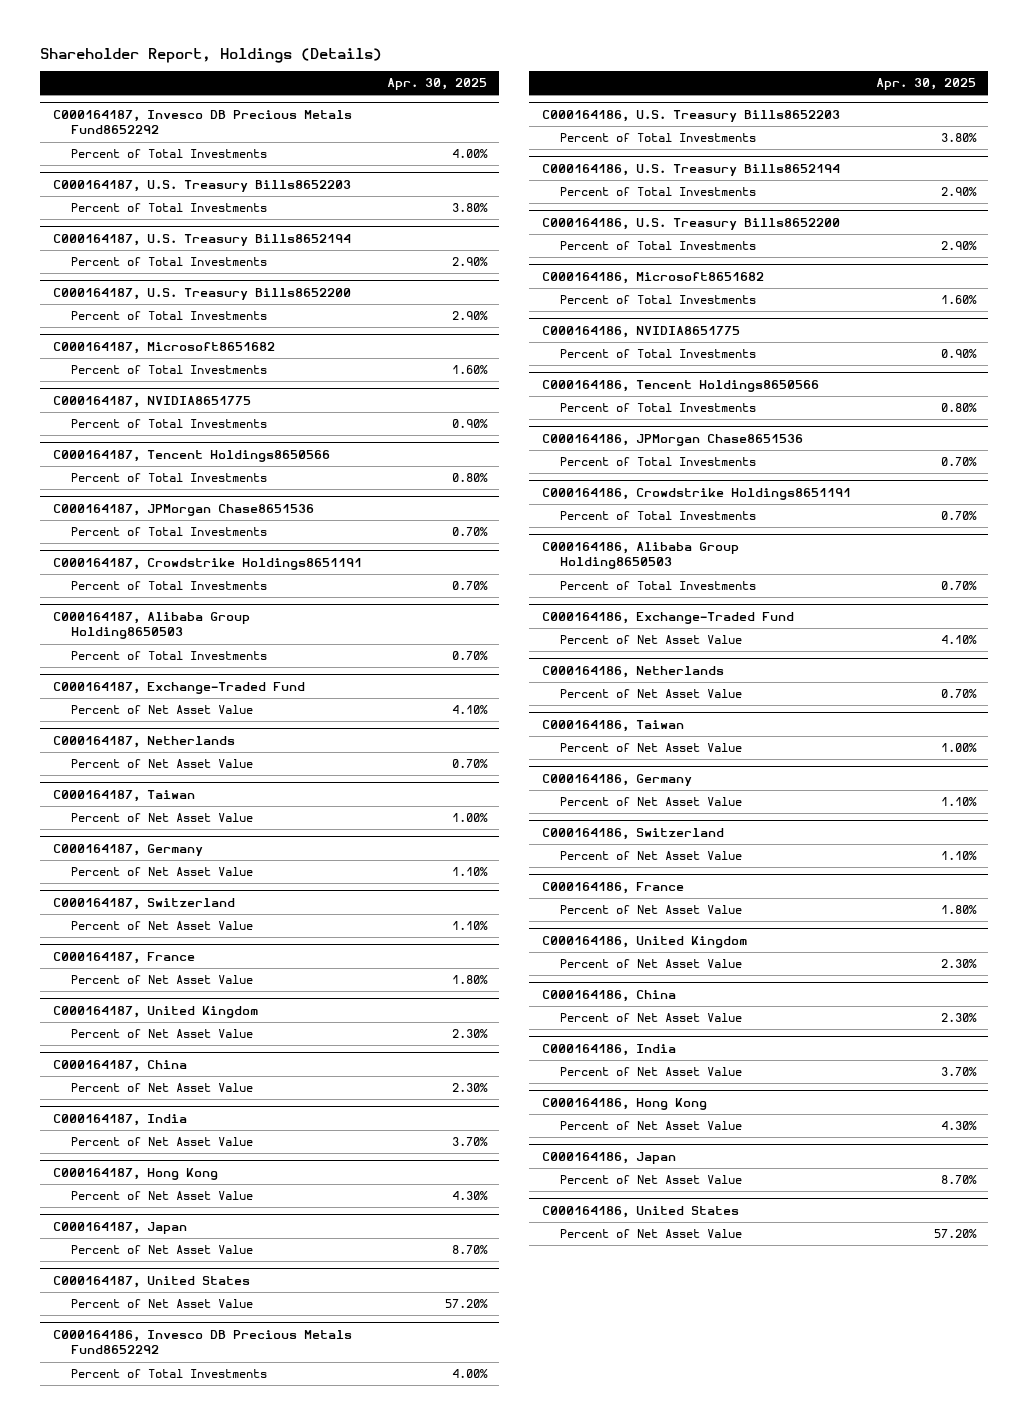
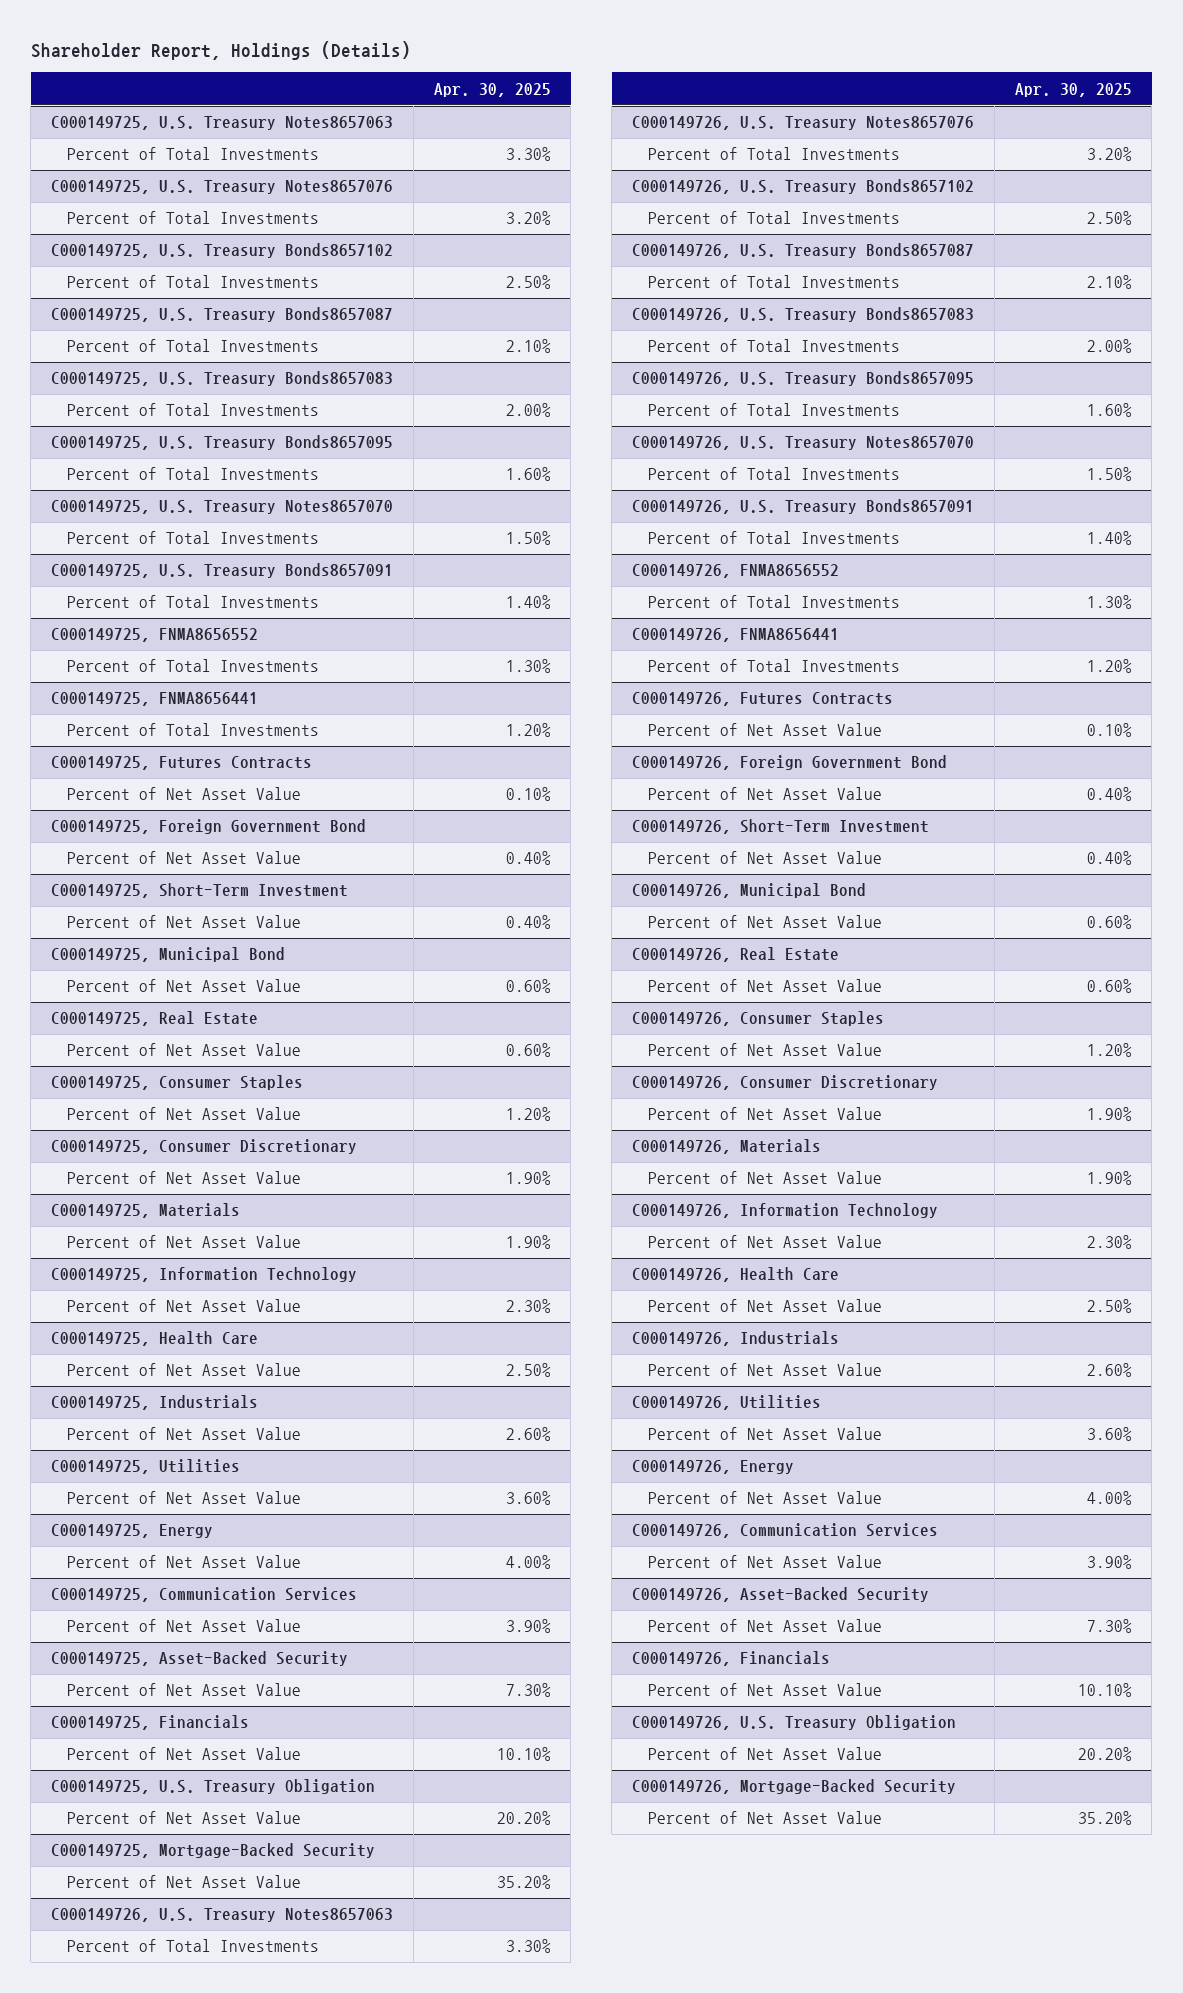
[52,109,352,135] C000164187, Invesco DB Precious Metals Fund8652292 -> none
[52,179,351,192] C000164187, U.S. Treasury Bills8652203 -> none
[52,233,351,246] C000164187, U.S. Treasury Bills8652194 -> none
[52,287,351,300] C000164187, U.S. Treasury Bills8652200 -> none
[52,341,275,354] C000164187, Microsoft8651682 -> none
none -> [51,116,394,131] C000149725, U.S. Treasury Notes8657063
[451,149,488,159] 4.00% -> [505,147,551,162] 3.30%
none -> [51,180,394,195] C000149725, U.S. Treasury Notes8657076
[451,203,488,213] 3.80% -> [505,211,551,226] 3.20%
none -> [51,243,394,259] C000149725, U.S. Treasury Bonds8657102
[451,257,488,267] 2.90% -> [505,275,551,290] 2.50%
none -> [51,307,394,323] C000149725, U.S. Treasury Bonds8657087
[451,311,488,321] 2.90% -> [505,339,551,354] 2.10%
none -> [51,371,394,387] C000149725, U.S. Treasury Bonds8657083
none -> [67,403,320,417] Percent of Total Investments
none -> [51,435,394,451] C000149725, U.S. Treasury Bonds8657095
[52,395,251,408] C000164187, NVIDIA8651775 -> none
[52,449,330,462] C000164187, Tencent Holdings8650566 -> none
[52,503,314,516] C000164187, JPMorgan Chase8651536 -> none
[52,557,362,570] C000164187, Crowdstrike Holdings8651191 -> none
[52,611,250,640] C000164187, Alibaba Group Holding8650503 -> none
[71,651,268,661] Percent of Total Investments -> none
[52,681,305,694] C000164187, Exchange-Traded Fund -> none
[52,735,235,748] C000164187, Netherlands -> none
[52,789,195,802] C000164187, Taiwan -> none
[52,843,203,856] C000164187, Germany -> none
[52,897,235,910] C000164187, Switzerland -> none
[52,951,195,964] C000164187, France -> none
[52,1005,258,1018] C000164187, United Kingdom -> none
[52,1059,187,1072] C000164187, China -> none
none -> [51,500,394,515] C000149725, U.S. Treasury Notes8657070
[451,419,488,429] 0.90% -> [505,531,551,546] 1.50%
none -> [51,563,394,579] C000149725, U.S. Treasury Bonds8657091
[451,473,488,483] 0.80% -> [505,595,551,610] 1.40%
none -> [51,628,259,643] C000149725, FNMA8656552
[451,527,488,537] 0.70% -> [505,659,551,674] 1.30%
none -> [51,692,259,707] C000149725, FNMA8656441
[451,581,488,591] 0.70% -> [505,723,551,738] 1.20%
none -> [51,756,313,771] C000149725, Futures Contracts
[451,705,488,715] 4.10% -> [505,787,551,802] 0.10%
none -> [51,819,367,835] C000149725, Foreign Government Bond
[451,759,488,769] 0.70% -> [505,851,551,866] 0.40%
none -> [51,883,349,899] C000149725, Short-Term Investment
[451,813,488,823] 1.00% -> [505,915,551,930] 0.40%
none -> [51,947,286,963] C000149725, Municipal Bond
[451,867,488,877] 1.10% -> [505,979,551,994] 0.60%
none -> [51,1011,259,1027] C000149725, Real Estate
[451,921,488,931] 1.10% -> [505,1043,551,1058] 0.60%
none -> [51,1075,304,1091] C000149725, Consumer Staples
[451,975,488,985] 1.80% -> [505,1107,551,1122] 1.20%
none -> [51,1139,358,1155] C000149725, Consumer Discretionary
[451,1029,488,1039] 2.30% -> [505,1171,551,1186] 1.90%
none -> [51,1203,241,1219] C000149725, Materials
none -> [67,1235,302,1249] Percent of Net Asset Value
none -> [51,1267,358,1283] C000149725, Information Technology
[52,1113,187,1126] C000164187, India -> none
[52,1167,218,1180] C000164187, Hong Kong -> none
[52,1221,187,1234] C000164187, Japan -> none
[52,1275,250,1288] C000164187, United States -> none
[52,1329,352,1355] C000164186, Invesco DB Precious Metals Fund8652292 -> none
[541,109,840,122] C000164186, U.S. Treasury Bills8652203 -> none
[541,163,840,176] C000164186, U.S. Treasury Bills8652194 -> none
[541,217,840,230] C000164186, U.S. Treasury Bills8652200 -> none
[541,271,764,284] C000164186, Microsoft8651682 -> none
none -> [51,1331,259,1347] C000149725, Health Care
[451,1137,488,1147] 3.70% -> [505,1363,551,1378] 2.50%
none -> [51,1395,259,1411] C000149725, Industrials
[451,1191,488,1201] 4.30% -> [505,1427,551,1442] 2.60%
none -> [51,1459,241,1475] C000149725, Utilities
[451,1245,488,1255] 8.70% -> [505,1491,551,1506] 3.60%
none -> [51,1524,214,1539] C000149725, Energy
[444,1299,488,1309] 57.20% -> [505,1555,551,1570] 4.00%
none -> [51,1587,358,1603] C000149725, Communication Services
none -> [67,1619,302,1633] Percent of Net Asset Value
none -> [51,1651,349,1667] C000149725, Asset-Backed Security
none -> [67,1683,302,1697] Percent of Net Asset Value
none -> [51,1715,250,1731] C000149725, Financials
none -> [67,1747,302,1761] Percent of Net Asset Value
none -> [51,1779,376,1795] C000149725, U.S. Treasury Obligation
none -> [67,1811,302,1825] Percent of Net Asset Value
none -> [51,1843,376,1859] C000149725, Mortgage-Backed Security
none -> [67,1875,302,1889] Percent of Net Asset Value
none -> [51,1908,394,1923] C000149726, U.S. Treasury Notes8657063
[451,1369,488,1379] 4.00% -> [505,1939,551,1954] 3.30%
none -> [631,116,974,131] C000149726, U.S. Treasury Notes8657076
[940,133,977,143] 3.80% -> [1086,147,1132,162] 3.20%
none -> [631,179,974,195] C000149726, U.S. Treasury Bonds8657102
[940,187,977,197] 2.90% -> [1086,211,1132,226] 2.50%
none -> [631,243,974,259] C000149726, U.S. Treasury Bonds8657087
[940,241,977,251] 2.90% -> [1086,275,1132,290] 2.10%
none -> [631,307,974,323] C000149726, U.S. Treasury Bonds8657083
none -> [648,339,901,353] Percent of Total Investments
none -> [631,371,974,387] C000149726, U.S. Treasury Bonds8657095
[541,325,740,338] C000164186, NVIDIA8651775 -> none
[541,379,819,392] C000164186, Tencent Holdings8650566 -> none
[541,433,803,446] C000164186, JPMorgan Chase8651536 -> none
[541,487,851,500] C000164186, Crowdstrike Holdings8651191 -> none
[541,541,739,570] C000164186, Alibaba Group Holding8650503 -> none
[560,581,757,591] Percent of Total Investments -> none
[541,611,794,624] C000164186, Exchange-Traded Fund -> none
[541,665,724,678] C000164186, Netherlands -> none
[541,719,684,732] C000164186, Taiwan -> none
[541,773,692,786] C000164186, Germany -> none
[541,827,724,840] C000164186, Switzerland -> none
[541,881,684,894] C000164186, France -> none
[541,935,747,948] C000164186, United Kingdom -> none
[541,989,676,1002] C000164186, China -> none
none -> [631,436,974,451] C000149726, U.S. Treasury Notes8657070
[940,349,977,359] 0.90% -> [1086,467,1132,482] 1.50%
none -> [631,499,974,515] C000149726, U.S. Treasury Bonds8657091
[940,403,977,413] 0.80% -> [1086,531,1132,546] 1.40%
none -> [631,564,839,579] C000149726, FNMA8656552
[940,457,977,467] 0.70% -> [1086,595,1132,610] 1.30%
none -> [631,628,839,643] C000149726, FNMA8656441
[940,511,977,521] 0.70% -> [1086,659,1132,674] 1.20%
none -> [631,692,893,707] C000149726, Futures Contracts
[940,635,977,645] 4.10% -> [1086,723,1132,738] 0.10%
none -> [631,755,947,771] C000149726, Foreign Government Bond
[940,689,977,699] 0.70% -> [1086,787,1132,802] 0.40%
none -> [631,819,929,835] C000149726, Short-Term Investment
[940,743,977,753] 1.00% -> [1086,851,1132,866] 0.40%
none -> [631,883,866,899] C000149726, Municipal Bond
[940,797,977,807] 1.10% -> [1086,915,1132,930] 0.60%
none -> [631,947,839,963] C000149726, Real Estate
[940,851,977,861] 1.10% -> [1086,979,1132,994] 0.60%
none -> [631,1011,884,1027] C000149726, Consumer Staples
[940,905,977,915] 1.80% -> [1086,1043,1132,1058] 1.20%
none -> [631,1075,938,1091] C000149726, Consumer Discretionary
[940,959,977,969] 2.30% -> [1086,1107,1132,1122] 1.90%
none -> [631,1139,821,1155] C000149726, Materials
none -> [648,1171,883,1185] Percent of Net Asset Value
none -> [631,1203,938,1219] C000149726, Information Technology
[541,1043,676,1056] C000164186, India -> none
[541,1097,707,1110] C000164186, Hong Kong -> none
[541,1151,676,1164] C000164186, Japan -> none
[541,1205,739,1218] C000164186, United States -> none
none -> [631,1267,839,1283] C000149726, Health Care
[940,1067,977,1077] 3.70% -> [1086,1299,1132,1314] 2.50%
none -> [631,1331,839,1347] C000149726, Industrials
[940,1121,977,1131] 4.30% -> [1086,1363,1132,1378] 2.60%
none -> [631,1395,821,1411] C000149726, Utilities
[940,1175,977,1185] 8.70% -> [1086,1427,1132,1442] 3.60%
none -> [631,1460,794,1475] C000149726, Energy
[933,1229,977,1239] 57.20% -> [1086,1491,1132,1506] 4.00%
none -> [631,1523,938,1539] C000149726, Communication Services
none -> [648,1555,883,1569] Percent of Net Asset Value
none -> [631,1587,929,1603] C000149726, Asset-Backed Security
none -> [648,1619,883,1633] Percent of Net Asset Value
none -> [631,1651,830,1667] C000149726, Financials
none -> [648,1683,883,1697] Percent of Net Asset Value
none -> [631,1715,956,1731] C000149726, U.S. Treasury Obligation
none -> [648,1747,883,1761] Percent of Net Asset Value
none -> [631,1779,956,1795] C000149726, Mortgage-Backed Security
none -> [648,1811,883,1825] Percent of Net Asset Value

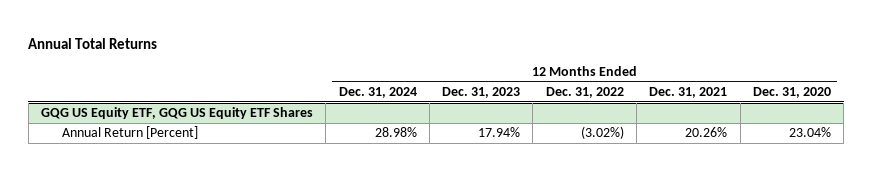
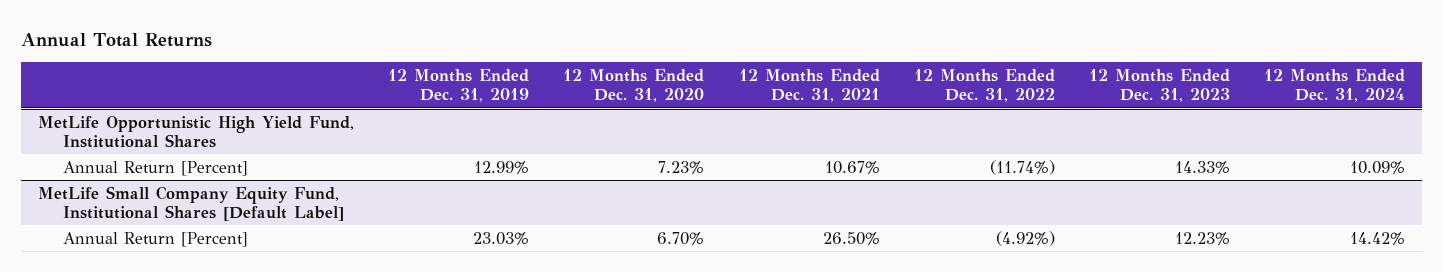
none -> [388,69,530,103] 12 Months Ended Dec. 31, 2019
[40,107,313,120] GQG US Equity ETF, GQG US Equity ETF Shares -> none
none -> [38,115,355,148] MetLife Opportunistic High Yield Fund, Institutional Shares
[374,127,417,138] 28.98% -> [1350,160,1406,174] 10.09%
[478,127,521,138] 17.94% -> [1175,160,1231,174] 14.33%
[580,126,624,140] (3.02%) -> [989,159,1055,175] (11.74%)
[685,127,728,138] 20.26% -> [824,160,880,174] 10.67%
[788,127,831,138] 23.04% -> [658,160,705,174] 7.23%
none -> [38,185,344,221] MetLife Small Company Equity Fund, Institutional Shares [Default Label]
none -> [62,231,248,247] Annual Return [Percent]

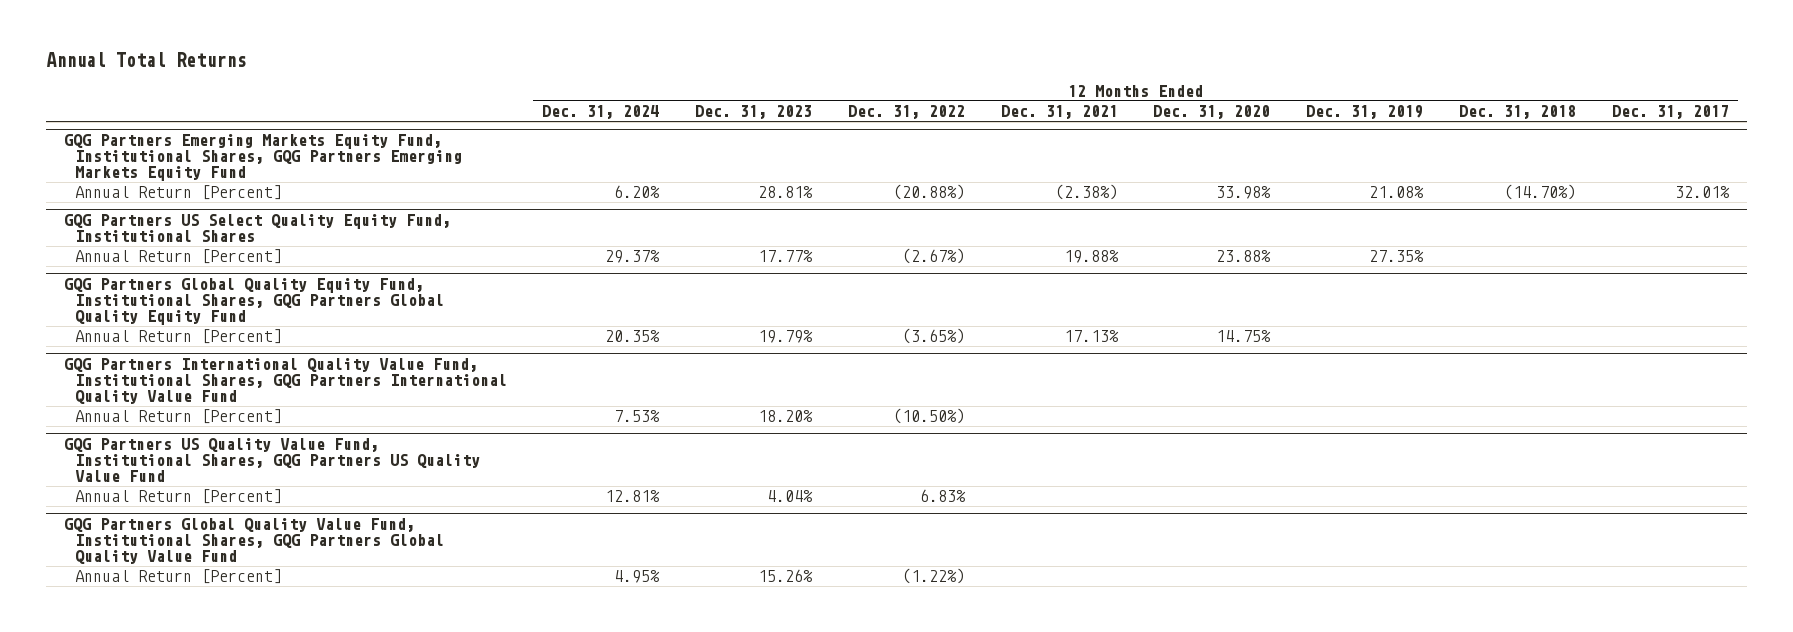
none -> [1459,105,1577,120] Dec. 31, 2018
none -> [1611,105,1729,120] Dec. 31, 2017
[38,115,355,148] MetLife Opportunistic High Yield Fund, Institutional Shares -> none
[38,185,344,221] MetLife Small Company Equity Fund, Institutional Shares [Default Label] -> none
none -> [64,134,462,181] GQG Partners Emerging Markets Equity Fund, Institutional Shares, GQG Partners Emerging Markets Equity Fund
[474,160,530,174] 12.99% -> [1369,186,1425,199] 21.08%
[658,160,705,174] 7.23% -> [1216,186,1272,200] 33.98%
[824,160,880,174] 10.67% -> [1054,184,1118,201] (2.38%)
[989,159,1055,175] (11.74%) -> [892,184,965,201] (20.88%)
[1175,160,1231,174] 14.33% -> [758,186,814,199] 28.81%
[1350,160,1406,174] 10.09% -> [614,185,661,199] 6.20%
none -> [64,214,452,242] GQG Partners US Select Quality Equity Fund, Institutional Shares
[473,231,530,245] 23.03% -> [1369,250,1425,263] 27.35%
[657,231,705,245] 6.70% -> [1216,250,1272,263] 23.88%
[822,231,880,245] 26.50% -> [1063,250,1119,264] 19.88%
[995,230,1055,246] (4.92%) -> [901,248,965,265] (2.67%)
[1175,231,1231,245] 12.23% -> [758,250,814,263] 17.77%
[1350,231,1406,245] 14.42% -> [605,250,661,264] 29.37%
none -> [64,278,444,325] GQG Partners Global Quality Equity Fund, Institutional Shares, GQG Partners Global Quality Equity Fund
none -> [74,329,282,345] Annual Return [Percent]
none -> [64,358,507,404] GQG Partners International Quality Value Fund, Institutional Shares, GQG Partners International Quality Value Fund
none -> [74,409,282,425] Annual Return [Percent]
none -> [64,438,480,482] GQG Partners US Quality Value Fund, Institutional Shares, GQG Partners US Quality Value Fund
none -> [74,489,282,505] Annual Return [Percent]
none -> [64,518,444,564] GQG Partners Global Quality Value Fund, Institutional Shares, GQG Partners Global Quality Value Fund
none -> [74,569,282,585] Annual Return [Percent]

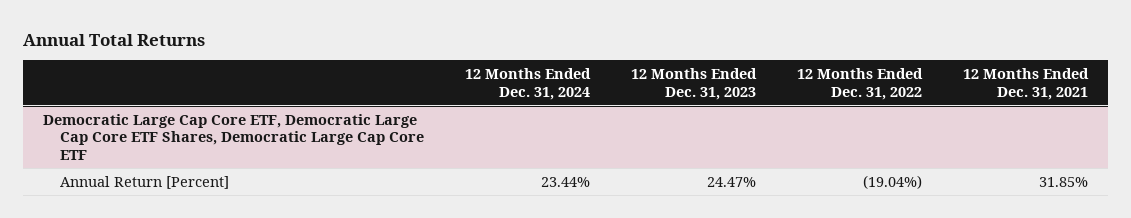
[1153,105,1271,120] Dec. 31, 2020 -> none
[1306,105,1424,120] Dec. 31, 2019 -> none
[1459,105,1577,120] Dec. 31, 2018 -> none
[1611,105,1729,120] Dec. 31, 2017 -> none
[64,134,462,181] GQG Partners Emerging Markets Equity Fund, Institutional Shares, GQG Partners Emerging Markets Equity Fund -> none
[64,214,452,242] GQG Partners US Select Quality Equity Fund, Institutional Shares -> none
[74,249,282,265] Annual Return [Percent] -> none
[64,278,444,325] GQG Partners Global Quality Equity Fund, Institutional Shares, GQG Partners Global Quality Equity Fund -> none
[74,329,282,345] Annual Return [Percent] -> none
[64,358,507,404] GQG Partners International Quality Value Fund, Institutional Shares, GQG Partners International Quality Value Fund -> none
[74,409,282,425] Annual Return [Percent] -> none
[64,438,480,482] GQG Partners US Quality Value Fund, Institutional Shares, GQG Partners US Quality Value Fund -> none
[74,489,282,505] Annual Return [Percent] -> none
[64,518,444,564] GQG Partners Global Quality Value Fund, Institutional Shares, GQG Partners Global Quality Value Fund -> none
[74,569,282,585] Annual Return [Percent] -> none
none -> [43,113,425,161] Democratic Large Cap Core ETF, Democratic Large Cap Core ETF Shares, Democratic Large Cap Core ETF
[614,185,661,199] 6.20% -> [541,176,591,187] 23.44%
[758,186,814,199] 28.81% -> [706,176,756,187] 24.47%
[892,184,965,201] (20.88%) -> [862,174,922,189] (19.04%)
[1054,184,1118,201] (2.38%) -> [1038,176,1088,187] 31.85%

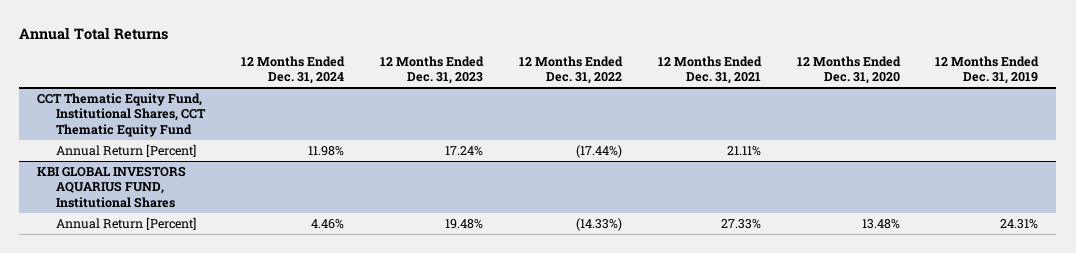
none -> [796,55,901,85] 12 Months Ended Dec. 31, 2020
none -> [935,55,1040,85] 12 Months Ended Dec. 31, 2019
[43,113,425,161] Democratic Large Cap Core ETF, Democratic Large Cap Core ETF Shares, Democratic Large Cap Core ETF -> none
none -> [37,92,206,138] CCT Thematic Equity Fund, Institutional Shares, CCT Thematic Equity Fund
[541,176,591,187] 23.44% -> [307,145,344,156] 11.98%
[706,176,756,187] 24.47% -> [444,145,483,156] 17.24%
[862,174,922,189] (19.04%) -> [575,144,622,158] (17.44%)
[1038,176,1088,187] 31.85% -> [726,145,761,156] 21.11%
none -> [37,165,187,209] KBI GLOBAL INVESTORS AQUARIUS FUND, Institutional Shares
none -> [55,216,196,230] Annual Return [Percent]

